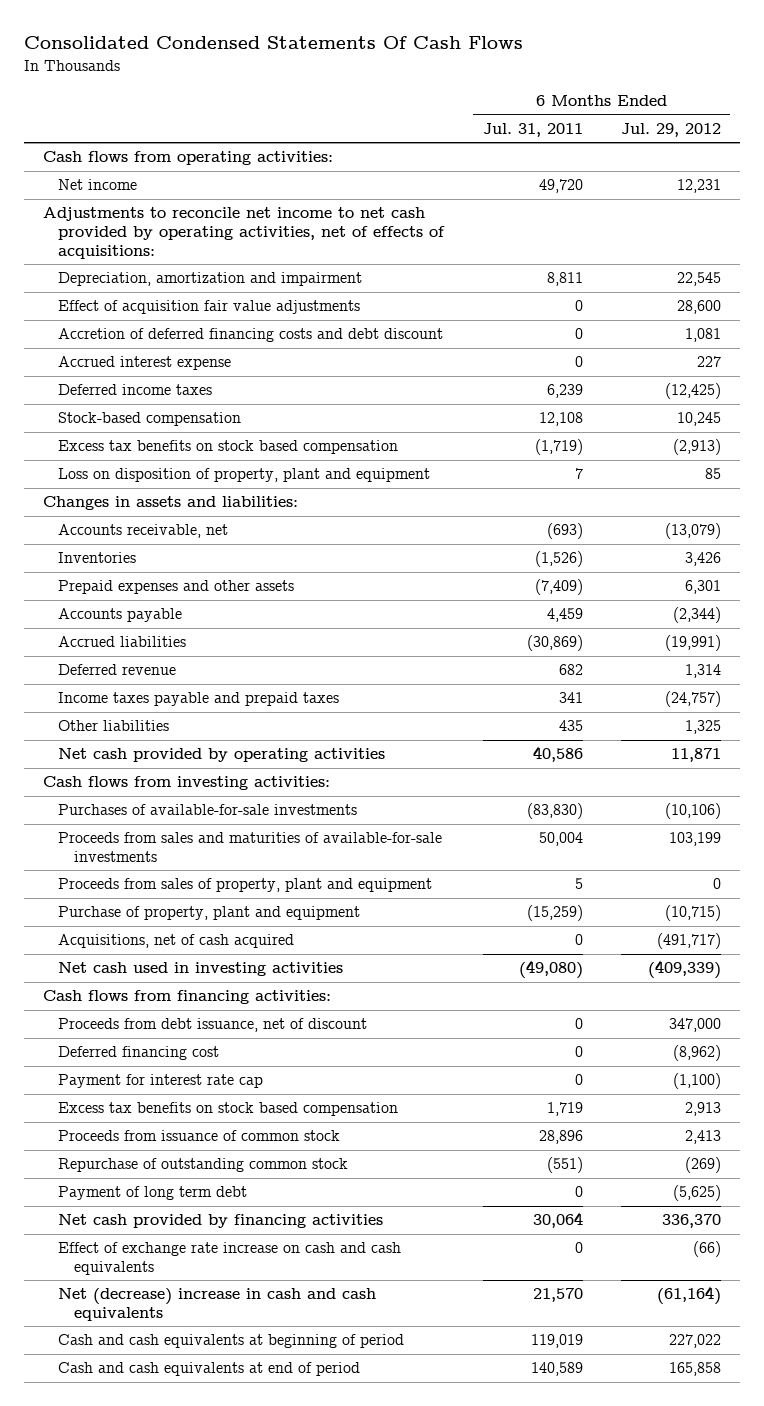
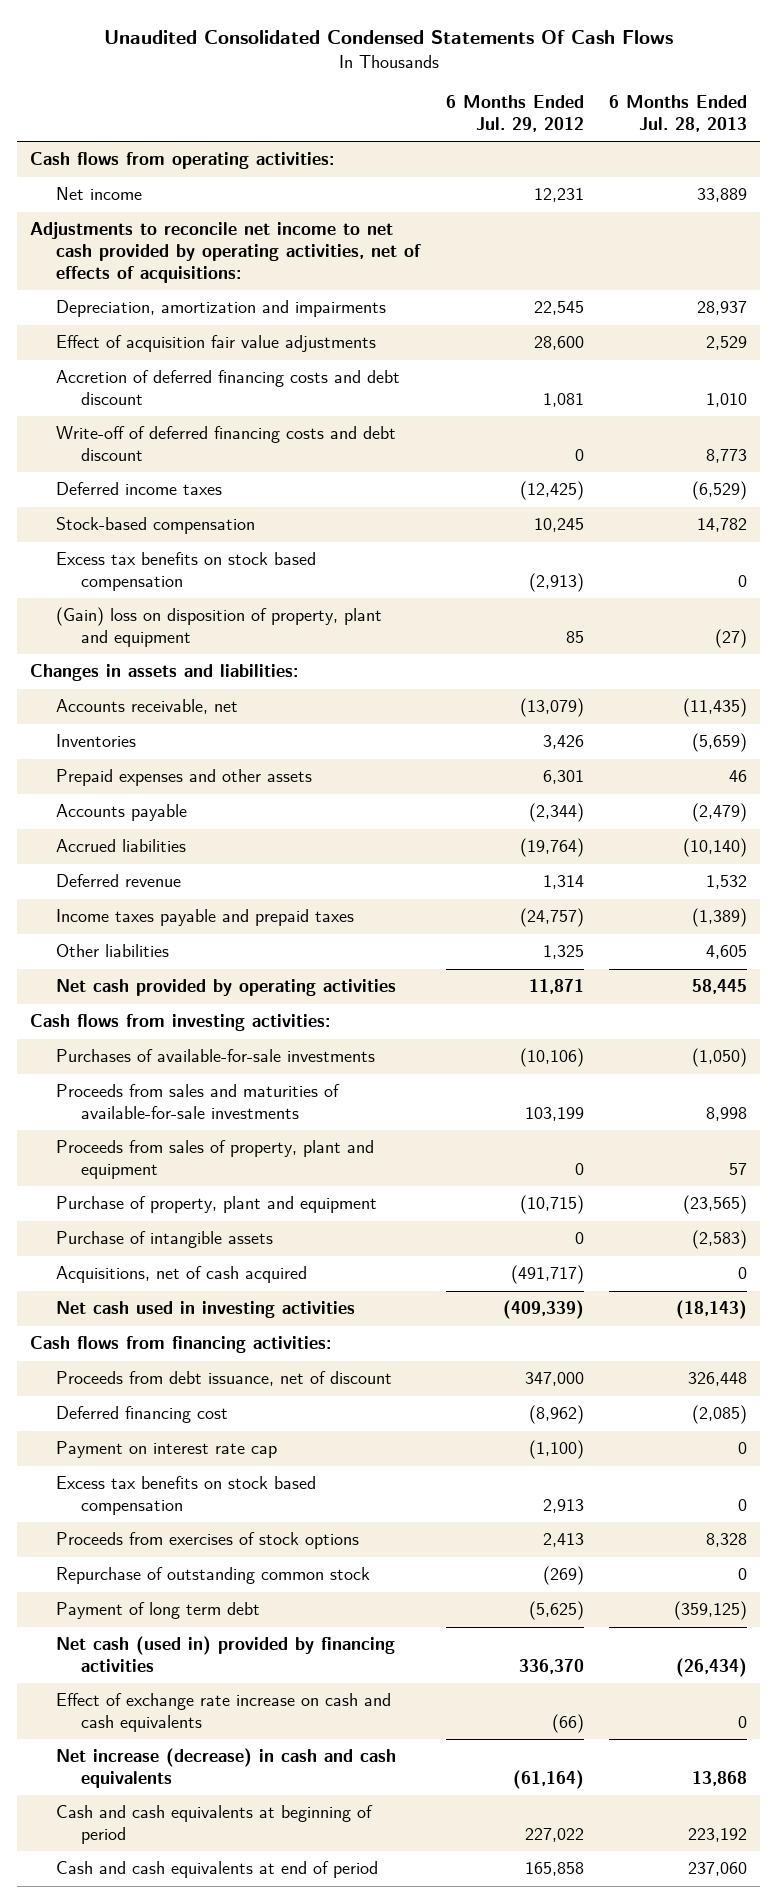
[24,36,524,50] Consolidated Condensed Statements Of Cash Flows -> [103,30,673,45] Unaudited Consolidated Condensed Statements Of Cash Flows
[482,122,583,137] Jul. 31, 2011 -> none
none -> [609,95,748,133] 6 Months Ended Jul. 28, 2013
[58,272,363,287] Depreciation, amortization and impairment -> [55,300,386,318] Depreciation, amortization and impairments
[58,356,232,371] Accrued interest expense -> none
none -> [55,426,396,462] Write-off of deferred financing costs and debt discount
[58,468,431,483] Loss on disposition of property, plant and equipment -> [55,607,382,648] (Gain) loss on disposition of property, plant and equipment
[664,635,721,652] (19,991) -> [519,838,584,858] (19,764)
none -> [55,1231,273,1249] Purchase of intangible assets
[58,1074,264,1089] Payment for interest rate cap -> [55,1441,277,1459] Payment on interest rate cap
[58,1130,341,1142] Proceeds from issuance of common stock -> [55,1532,359,1550] Proceeds from exercises of stock options
[58,1214,384,1229] Net cash provided by financing activities -> [55,1636,395,1673] Net cash (used in) provided by financing activities
[58,1288,377,1322] Net (decrease) increase in cash and cash equivalents -> [55,1748,396,1789] Net increase (decrease) in cash and cash equivalents

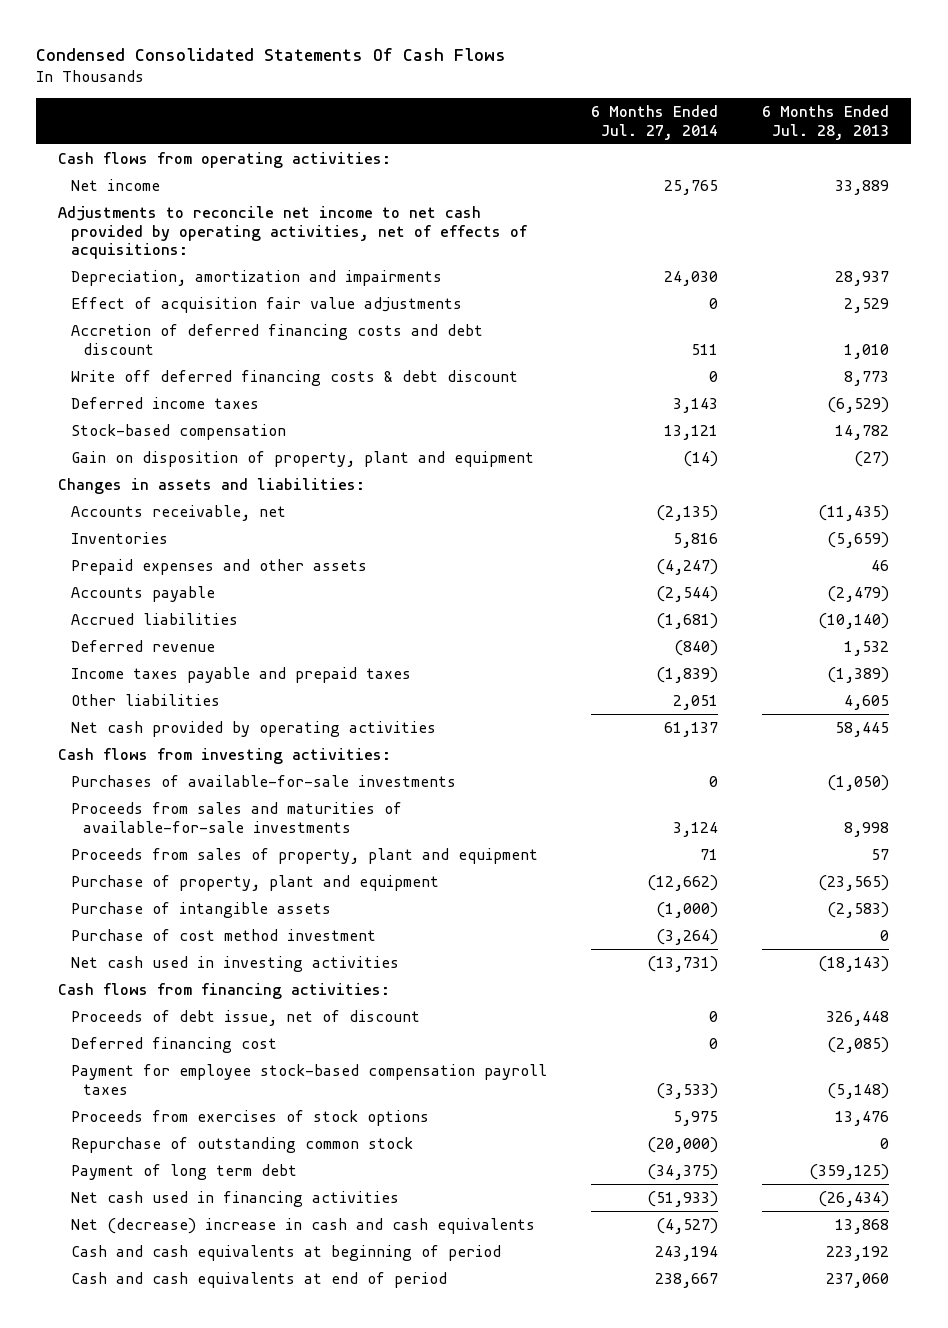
[103,30,673,45] Unaudited Consolidated Condensed Statements Of Cash Flows -> [36,47,507,61] Condensed Consolidated Statements Of Cash Flows
[445,95,584,133] 6 Months Ended Jul. 29, 2012 -> none
none -> [590,105,718,140] 6 Months Ended Jul. 27, 2014
[55,426,396,462] Write-off of deferred financing costs and debt discount -> [70,369,518,386] Write off deferred financing costs & debt discount
[55,552,316,592] Excess tax benefits on stock based compensation -> none
[55,607,382,648] (Gain) loss on disposition of property, plant and equipment -> [70,450,534,467] Gain on disposition of property, plant and equipment
[55,1266,307,1284] Acquisitions, net of cash acquired -> none
none -> [70,928,376,941] Purchase of cost method investment
[55,1371,392,1387] Proceeds from debt issuance, net of discount -> [70,1009,420,1026] Proceeds of debt issue, net of discount
[55,1441,277,1459] Payment on interest rate cap -> none
[55,1476,316,1516] Excess tax benefits on stock based compensation -> none
none -> [70,1063,547,1095] Payment for employee stock-based compensation payroll taxes
[706,1533,748,1548] 8,328 -> [835,1110,890,1126] 13,476
[55,1693,391,1733] Effect of exchange rate increase on cash and cash equivalents -> none
[55,1636,395,1673] Net cash (used in) provided by financing activities -> [70,1190,399,1207] Net cash used in financing activities
[55,1748,396,1789] Net increase (decrease) in cash and cash equivalents -> [70,1217,535,1234] Net (decrease) increase in cash and cash equivalents

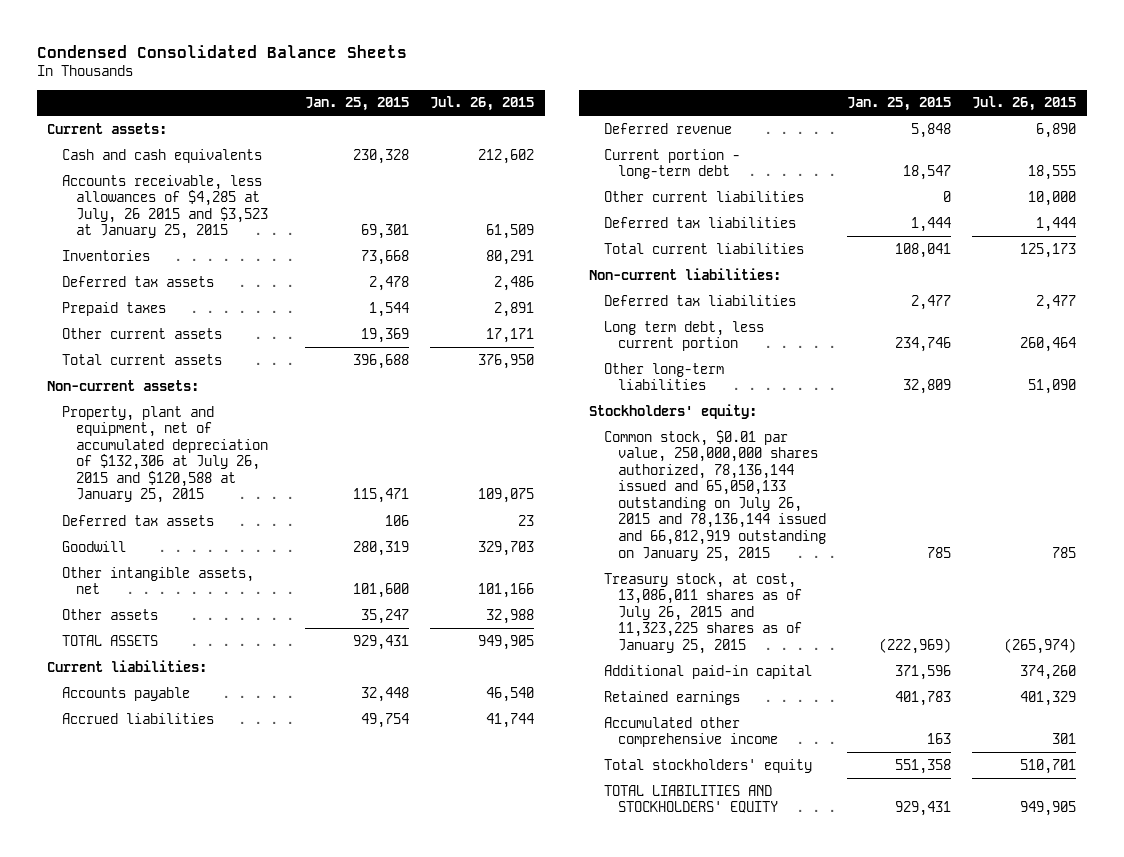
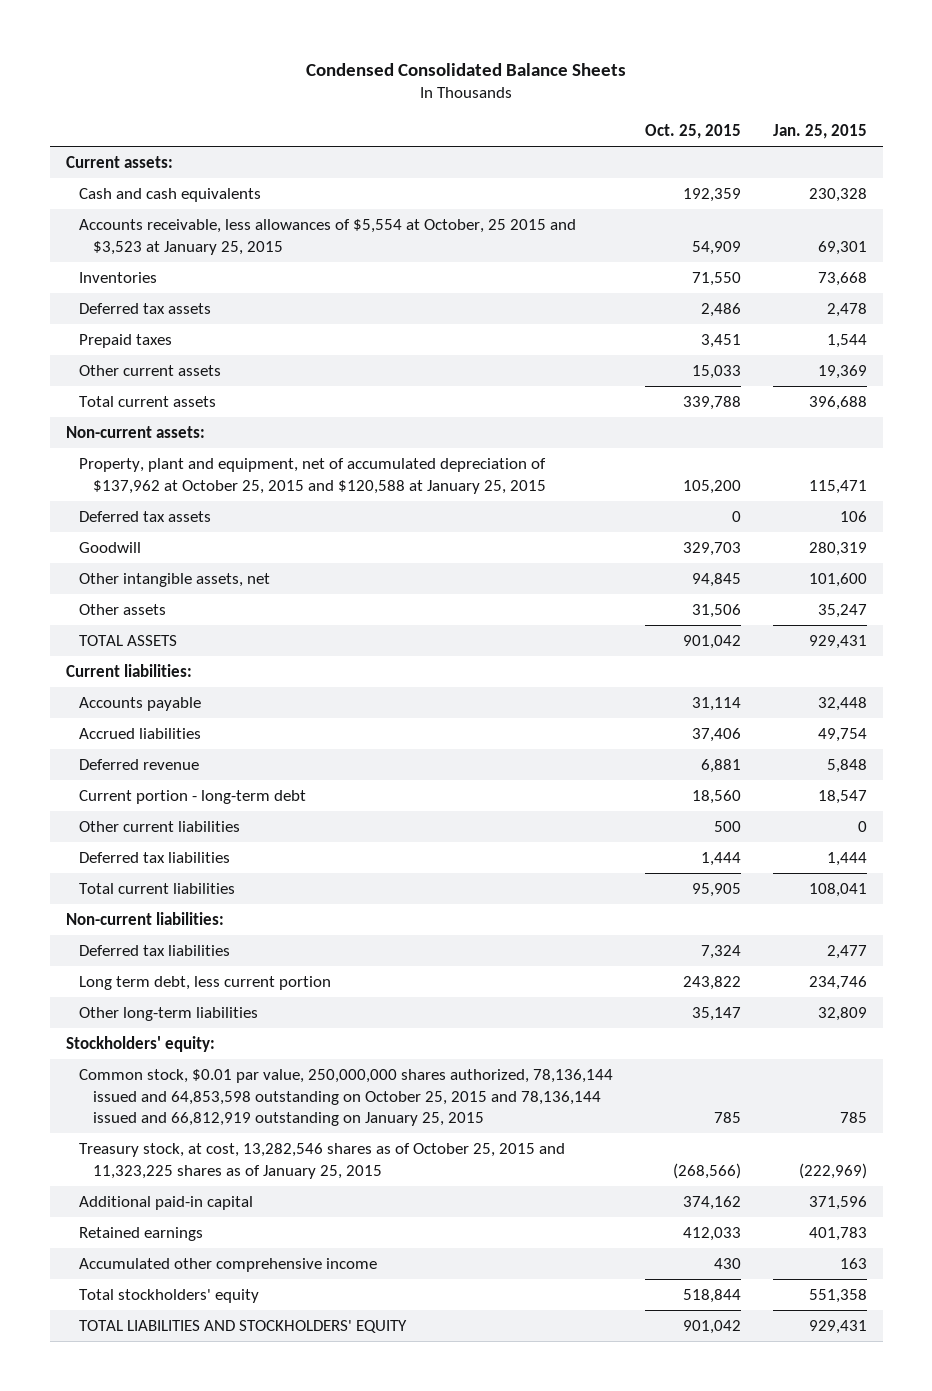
[430,96,535,112] Jul. 26, 2015 -> none
none -> [644,124,741,140] Oct. 25, 2015
[61,174,268,240] Accounts receivable, less allowances of $4,285 at July, 26 2015 and $3,523 at January 25, 2015 -> [79,218,577,255] Accounts receivable, less allowances of $5,554 at October, 25 2015 and $3,523 at January 25, 2015
[61,405,268,504] Property, plant and equipment, net of accumulated depreciation of $132,306 at July 26, 2015 and $120,588 at January 25, 2015 -> [79,457,547,494] Property, plant and equipment, net of accumulated depreciation of $137,962 at October 25, 2015 and $120,588 at January 25, 2015
[603,429,826,562] Common stock, $0.01 par value, 250,000,000 shares authorized, 78,136,144 issued and 65,050,133 outstanding on July 26, 2015 and 78,136,144 issued and 66,812,919 outstanding on January 25, 2015 -> [79,1068,614,1127] Common stock, $0.01 par value, 250,000,000 shares authorized, 78,136,144 issued and 64,853,598 outstanding on October 25, 2015 and 78,136,144 issued and 66,812,919 outstanding on January 25, 2015
[603,572,802,654] Treasury stock, at cost, 13,086,011 shares as of July 26, 2015 and 11,323,225 shares as of January 25, 2015 -> [79,1142,566,1179] Treasury stock, at cost, 13,282,546 shares as of October 25, 2015 and 11,323,225 shares as of January 25, 2015

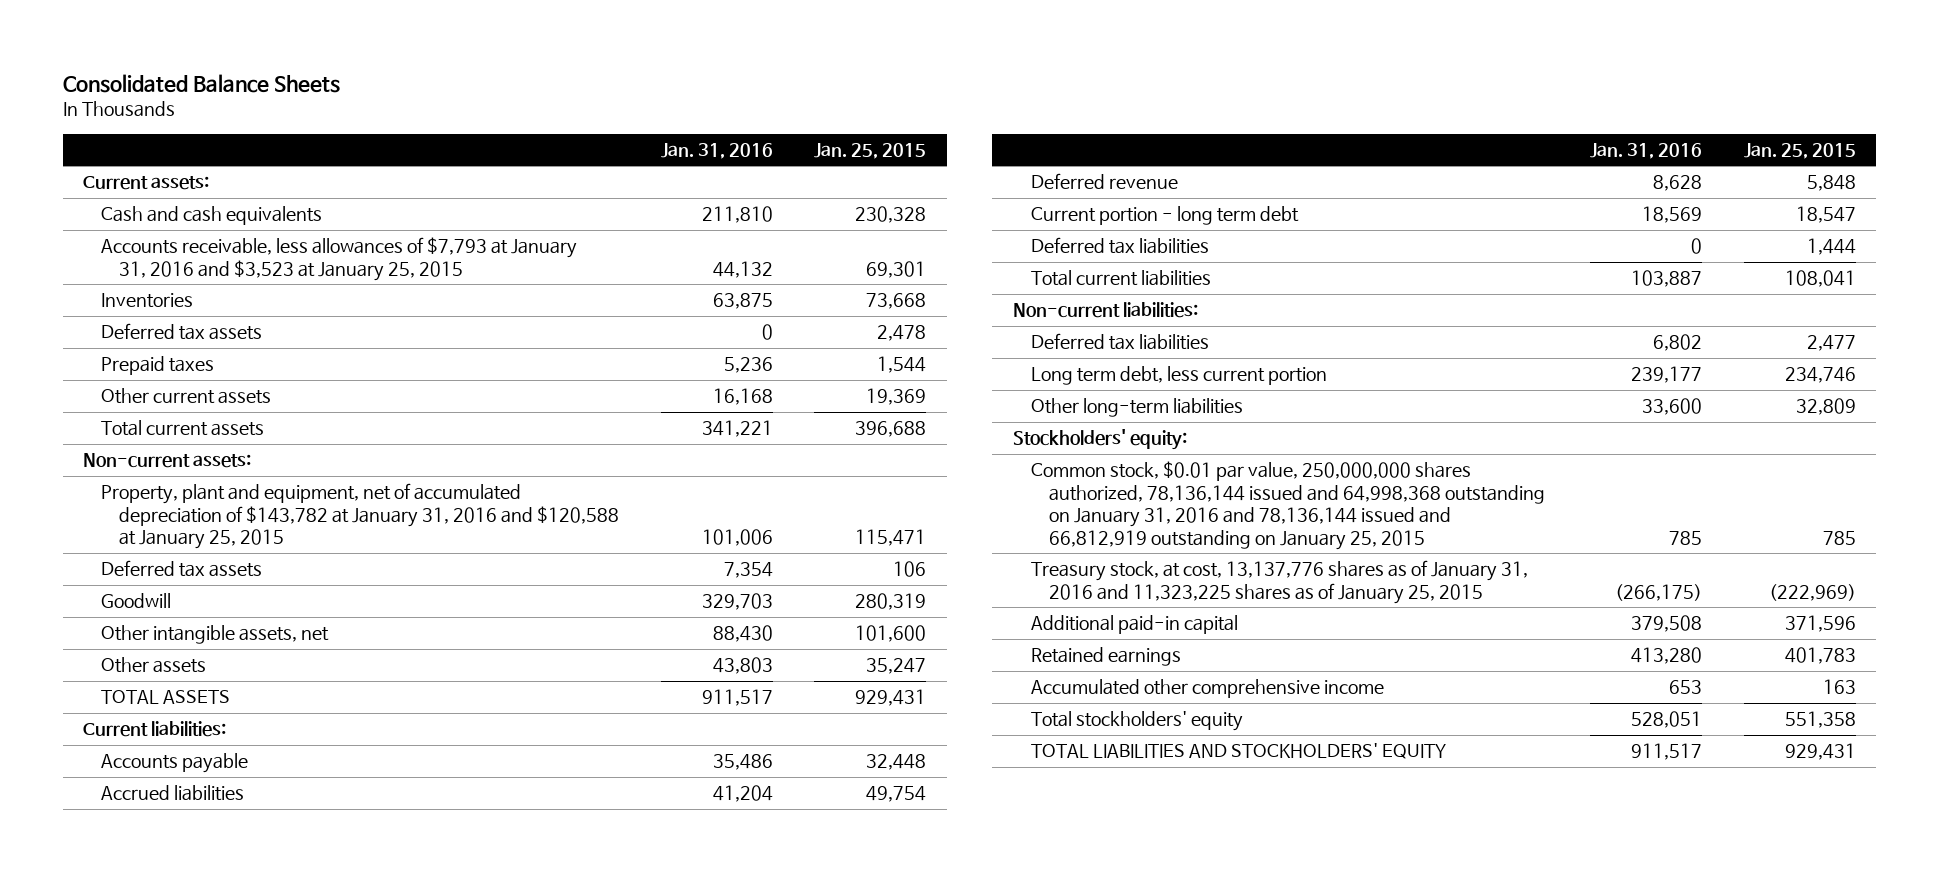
[306,62,627,76] Condensed Consolidated Balance Sheets -> [62,73,340,93] Consolidated Balance Sheets
[644,124,741,140] Oct. 25, 2015 -> none
none -> [660,142,773,159] Jan. 31, 2016
[79,218,577,255] Accounts receivable, less allowances of $5,554 at October, 25 2015 and $3,523 at January 25, 2015 -> [101,237,578,281] Accounts receivable, less allowances of $7,793 at January 31, 2016 and $3,523 at January 25, 2015
[79,457,547,494] Property, plant and equipment, net of accumulated depreciation of $137,962 at October 25, 2015 and $120,588 at January 25, 2015 -> [101,483,620,550] Property, plant and equipment, net of accumulated depreciation of $143,782 at January 31, 2016 and $120,588 at January 25, 2015
[79,820,241,832] Other current liabilities -> none
[79,789,307,804] Current portion - long-term debt -> [1030,206,1299,226] Current portion - long term debt
[79,1068,614,1127] Common stock, $0.01 par value, 250,000,000 shares authorized, 78,136,144 issued and 64,853,598 outstanding on October 25, 2015 and 78,136,144 issued and 66,812,919 outstanding on January 25, 2015 -> [1030,461,1545,550] Common stock, $0.01 par value, 250,000,000 shares authorized, 78,136,144 issued and 64,998,368 outstanding on January 31, 2016 and 78,136,144 issued and 66,812,919 outstanding on January 25, 2015
[79,1142,566,1179] Treasury stock, at cost, 13,282,546 shares as of October 25, 2015 and 11,323,225 shares as of January 25, 2015 -> [1030,560,1528,604] Treasury stock, at cost, 13,137,776 shares as of January 31, 2016 and 11,323,225 shares as of January 25, 2015

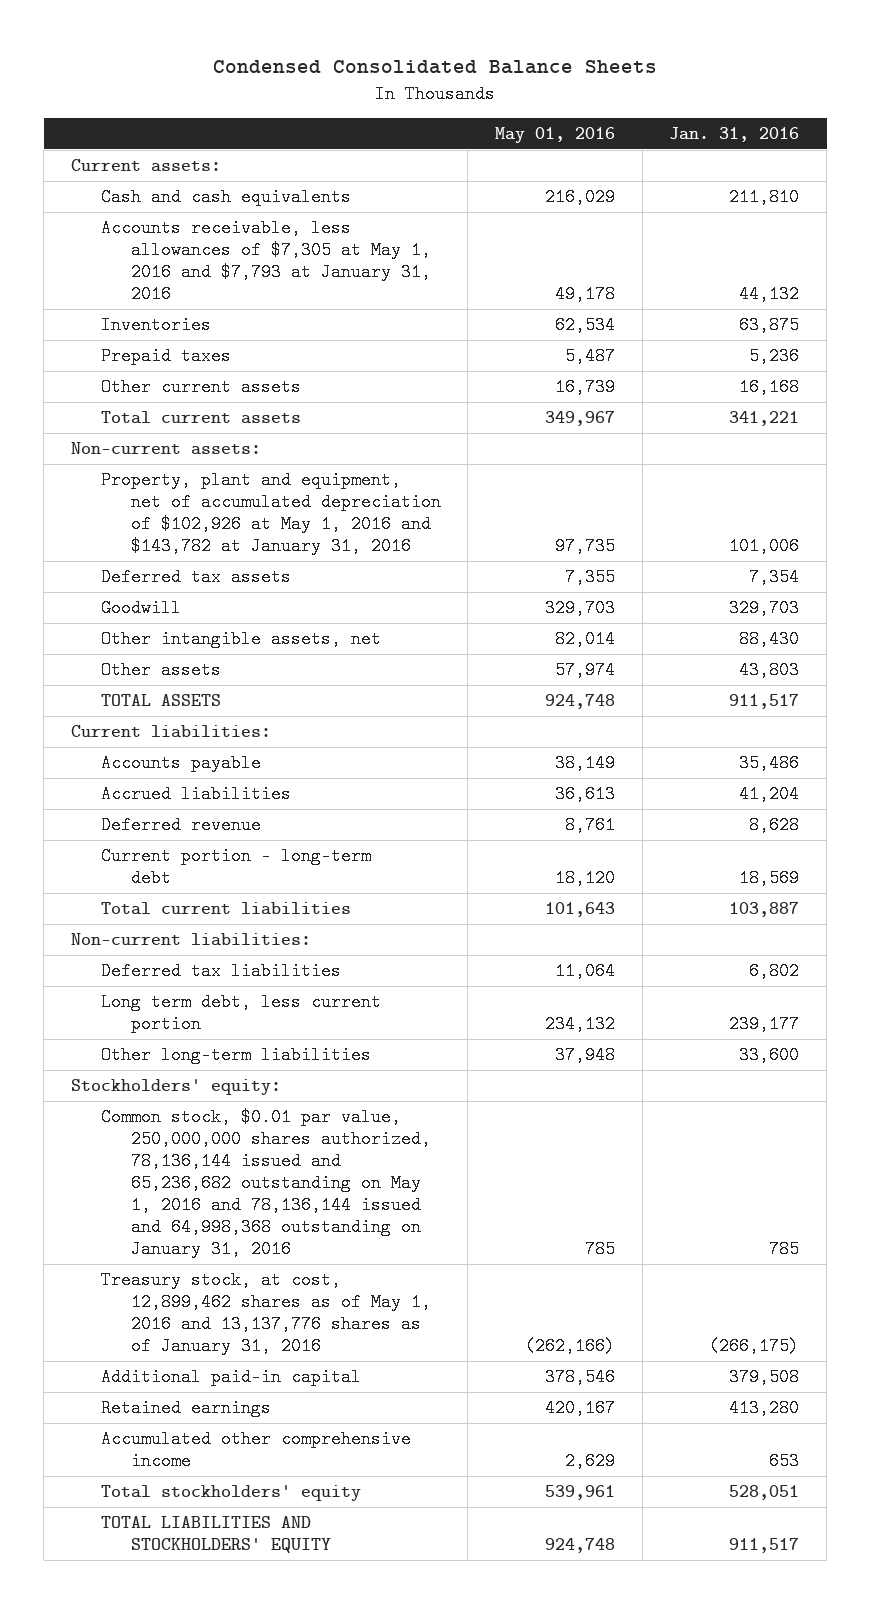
[62,73,340,93] Consolidated Balance Sheets -> [213,60,658,75] Condensed Consolidated Balance Sheets
[814,142,927,159] Jan. 25, 2015 -> none
none -> [494,127,615,144] May 01, 2016
[101,237,578,281] Accounts receivable, less allowances of $7,793 at January 31, 2016 and $3,523 at January 25, 2015 -> [100,219,431,304] Accounts receivable, less allowances of $7,305 at May 1, 2016 and $7,793 at January 31, 2016
[101,323,263,341] Deferred tax assets -> none
[101,483,620,550] Property, plant and equipment, net of accumulated depreciation of $143,782 at January 31, 2016 and $120,588 at January 25, 2015 -> [100,471,441,556] Property, plant and equipment, net of accumulated depreciation of $102,926 at May 1, 2016 and $143,782 at January 31, 2016
[1030,237,1209,255] Deferred tax liabilities -> none
[1030,206,1299,226] Current portion - long term debt -> [100,847,371,888] Current portion - long-term debt
[1030,461,1545,550] Common stock, $0.01 par value, 250,000,000 shares authorized, 78,136,144 issued and 64,998,368 outstanding on January 31, 2016 and 78,136,144 issued and 66,812,919 outstanding on January 25, 2015 -> [100,1108,431,1258] Common stock, $0.01 par value, 250,000,000 shares authorized, 78,136,144 issued and 65,236,682 outstanding on May 1, 2016 and 78,136,144 issued and 64,998,368 outstanding on January 31, 2016
[1030,560,1528,604] Treasury stock, at cost, 13,137,776 shares as of January 31, 2016 and 11,323,225 shares as of January 25, 2015 -> [100,1271,431,1356] Treasury stock, at cost, 12,899,462 shares as of May 1, 2016 and 13,137,776 shares as of January 31, 2016

